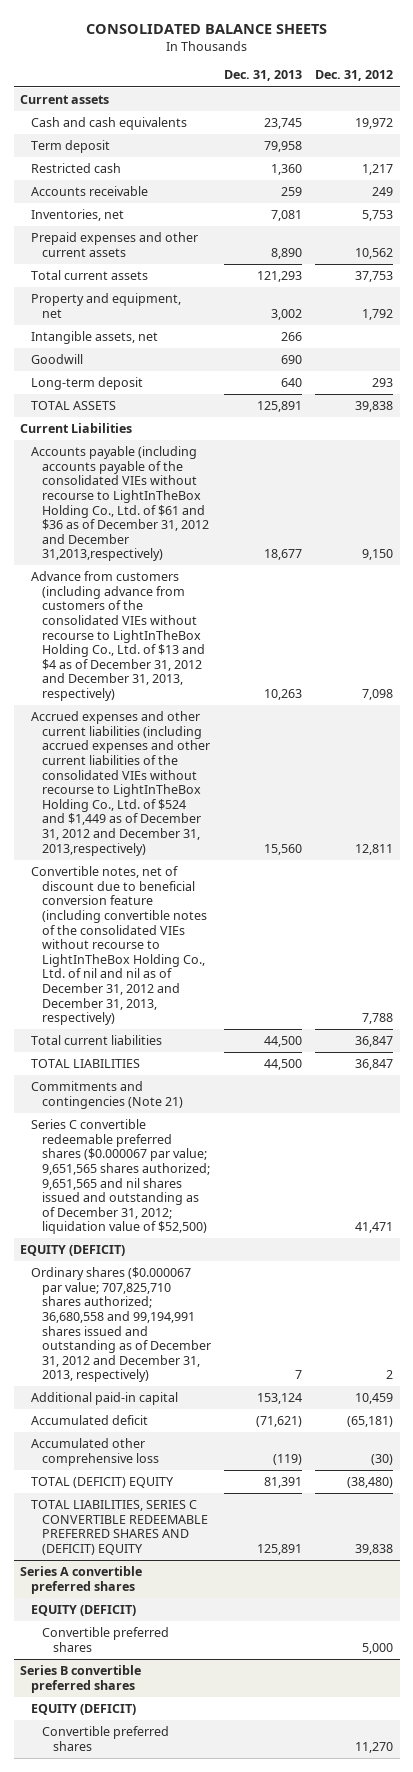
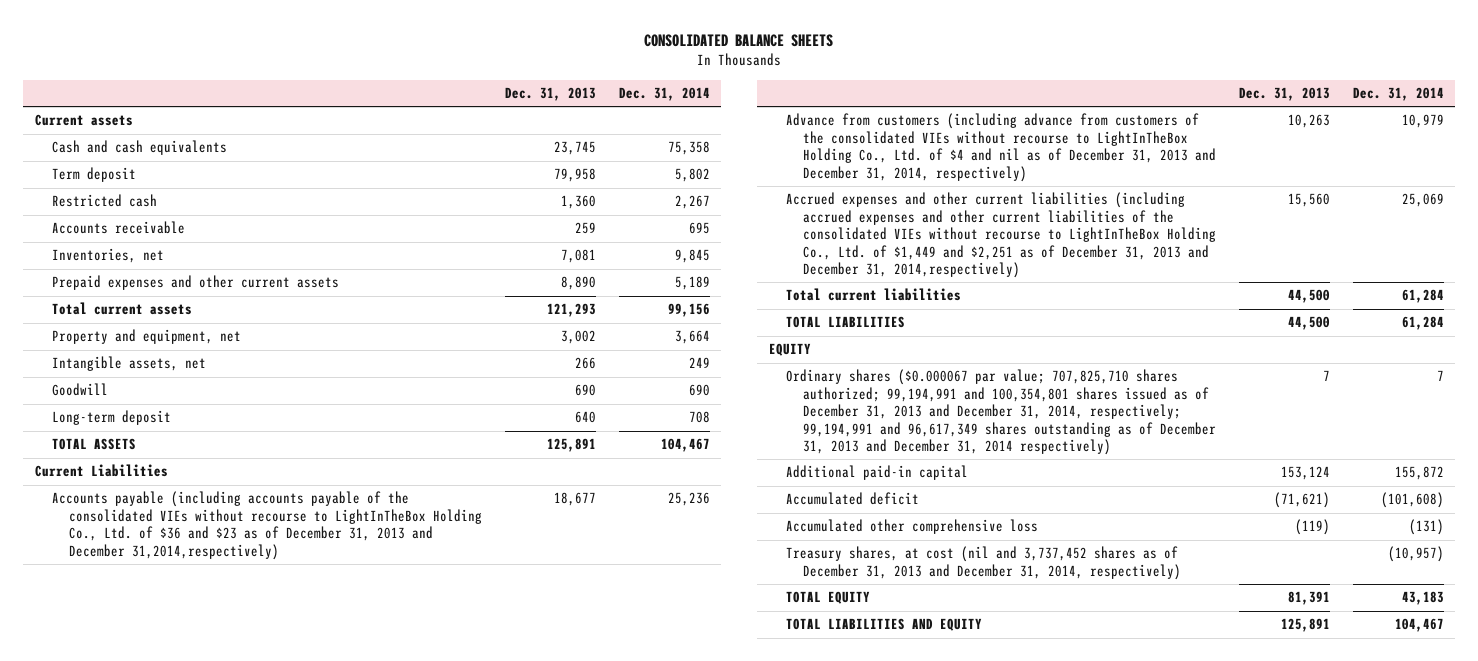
[315,70,394,82] Dec. 31, 2012 -> none
none -> [618,86,710,101] Dec. 31, 2014
[31,866,208,1026] Convertible notes, net of discount due to beneficial conversion feature (including convertible notes of the consolidated VIEs without recourse to LightInTheBox Holding Co., Ltd. of nil and nil as of December 31, 2012 and December 31, 2013, respectively) -> none
[31,446,210,562] Accounts payable (including accounts payable of the consolidated VIEs without recourse to LightInTheBox Holding Co., Ltd. of $61 and $36 as of December 31, 2012 and December 31,2013,respectively) -> [51,491,483,560] Accounts payable (including accounts payable of the consolidated VIEs without recourse to LightInTheBox Holding Co., Ltd. of $36 and $23 as of December 31, 2013 and December 31,2014,respectively)
[31,571,206,701] Advance from customers (including advance from customers of the consolidated VIEs without recourse to LightInTheBox Holding Co., Ltd. of $13 and $4 as of December 31, 2012 and December 31, 2013, respectively) -> [785,113,1217,182] Advance from customers (including advance from customers of the consolidated VIEs without recourse to LightInTheBox Holding Co., Ltd. of $4 and nil as of December 31, 2013 and December 31, 2014, respectively)
[31,711,211,856] Accrued expenses and other current liabilities (including accrued expenses and other current liabilities of the consolidated VIEs without recourse to LightInTheBox Holding Co., Ltd. of $524 and $1,449 as of December 31, 2012 and December 31, 2013,respectively) -> [785,192,1217,279] Accrued expenses and other current liabilities (including accrued expenses and other current liabilities of the consolidated VIEs without recourse to LightInTheBox Holding Co., Ltd. of $1,449 and $2,251 as of December 31, 2013 and December 31, 2014,respectively)
[31,1081,184,1109] Commitments and contingencies (Note 21) -> none
[31,1119,211,1235] Series C convertible redeemable preferred shares ($0.000067 par value; 9,651,565 shares authorized; 9,651,565 and nil shares issued and outstanding as of December 31, 2012; liquidation value of $52,500) -> none
[20,1245,126,1257] EQUITY (DEFICIT) -> [768,343,811,357] EQUITY
[31,1267,212,1383] Ordinary shares ($0.000067 par value; 707,825,710 shares authorized; 36,680,558 and 99,194,991 shares issued and outstanding as of December 31, 2012 and December 31, 2013, respectively) -> [785,369,1217,456] Ordinary shares ($0.000067 par value; 707,825,710 shares authorized; 99,194,991 and 100,354,801 shares issued as of December 31, 2013 and December 31, 2014, respectively; 99,194,991 and 96,617,349 shares outstanding as of December 31, 2013 and December 31, 2014 respectively)
[20,1566,143,1594] Series A convertible preferred shares -> none
[31,1605,137,1617] EQUITY (DEFICIT) -> none
[42,1627,170,1652] Convertible preferred shares -> none
[20,1665,142,1693] Series B convertible preferred shares -> none
[31,1704,137,1716] EQUITY (DEFICIT) -> none
[42,1726,170,1751] Convertible preferred shares -> none
none -> [785,546,1182,580] Treasury shares, at cost (nil and 3,737,452 shares as of December 31, 2013 and December 31, 2014, respectively)
[31,1477,175,1489] TOTAL (DEFICIT) EQUITY -> [785,591,870,605] TOTAL EQUITY
[31,1500,209,1555] TOTAL LIABILITIES, SERIES C CONVERTIBLE REDEEMABLE PREFERRED SHARES AND (DEFICIT) EQUITY -> [785,618,982,632] TOTAL LIABILITIES AND EQUITY

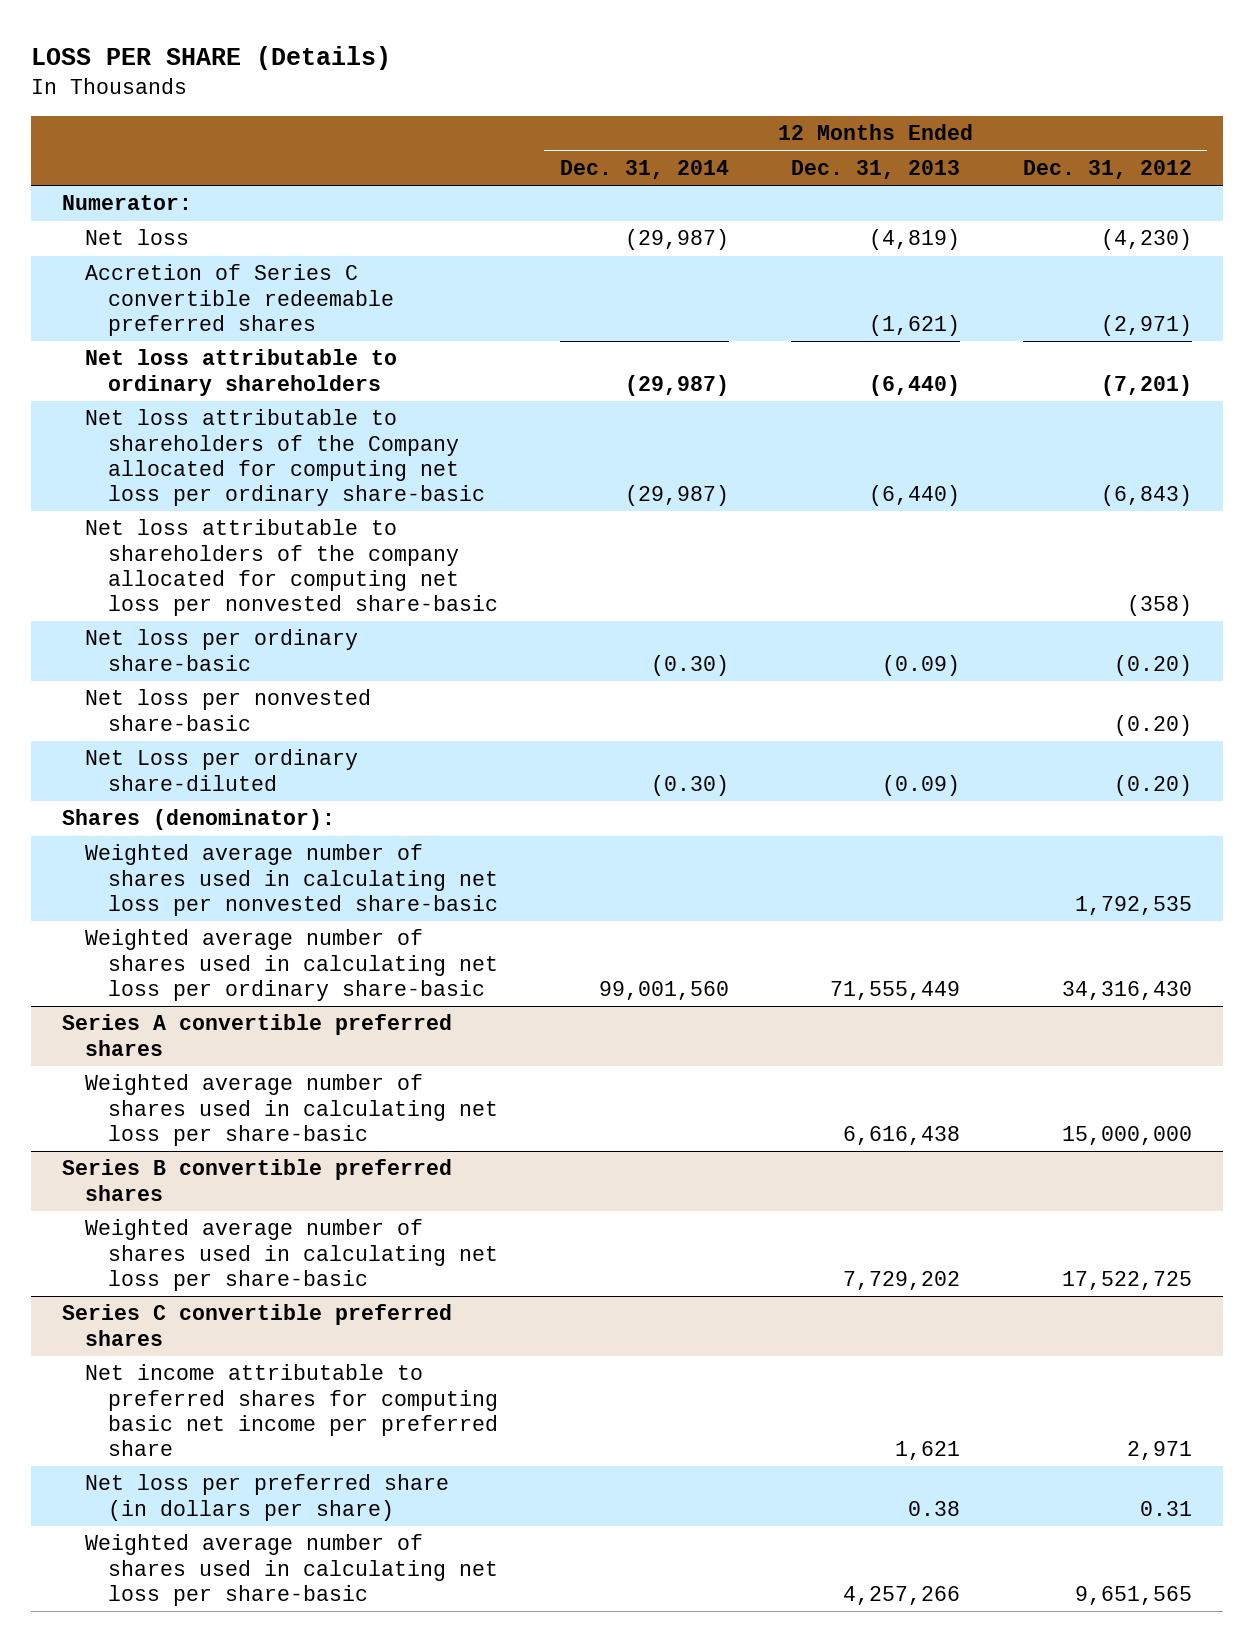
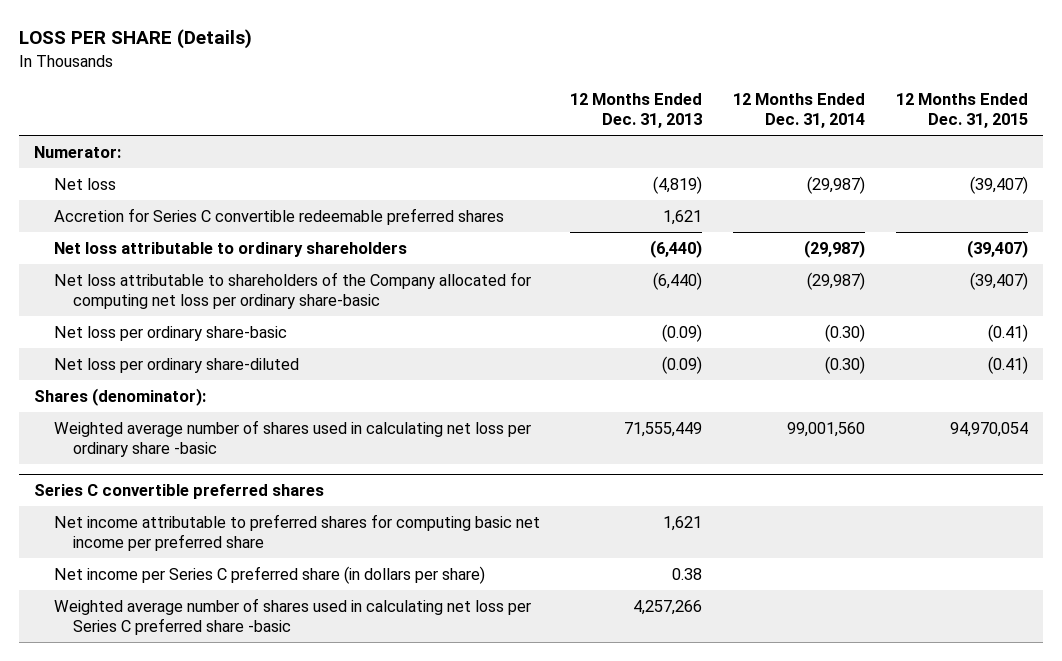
[1022,159,1192,179] Dec. 31, 2012 -> none
none -> [895,93,1028,129] 12 Months Ended Dec. 31, 2015
[84,264,394,337] Accretion of Series C convertible redeemable preferred shares -> [53,207,504,225] Accretion for Series C convertible redeemable preferred shares
[869,315,961,337] (1,621) -> [663,209,703,225] 1,621
[84,519,498,617] Net loss attributable to shareholders of the company allocated for computing net loss per nonvested share-basic -> none
[84,689,371,731] Net loss per nonvested share-basic -> none
[84,749,358,791] Net Loss per ordinary share-diluted -> [53,357,299,373] Net loss per ordinary share-diluted
[84,844,498,917] Weighted average number of shares used in calculating net loss per nonvested share-basic -> none
[62,1014,453,1056] Series A convertible preferred shares -> none
[84,1074,498,1147] Weighted average number of shares used in calculating net loss per share-basic -> none
[62,1159,453,1201] Series B convertible preferred shares -> none
[84,1219,498,1292] Weighted average number of shares used in calculating net loss per share-basic -> none
[84,929,498,1002] Weighted average number of shares used in calculating net loss per ordinary share-basic -> [53,419,531,457] Weighted average number of shares used in calculating net loss per ordinary share -basic
[84,1474,449,1521] Net loss per preferred share (in dollars per share) -> [53,565,485,584] Net income per Series C preferred share (in dollars per share)
[84,1534,498,1607] Weighted average number of shares used in calculating net loss per share-basic -> [53,597,531,635] Weighted average number of shares used in calculating net loss per Series C preferred share -basic

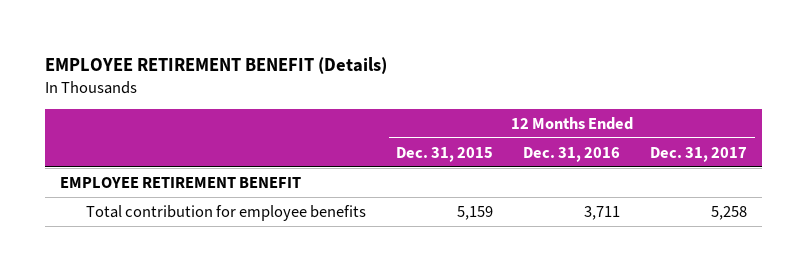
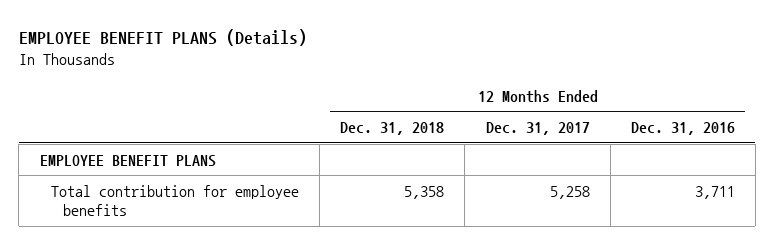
[45,56,388,74] EMPLOYEE RETIREMENT BENEFIT (Details) -> [18,29,307,47] EMPLOYEE BENEFIT PLANS (Details)
[396,146,494,162] Dec. 31, 2015 -> none
none -> [340,121,445,135] Dec. 31, 2018
[60,176,302,188] EMPLOYEE RETIREMENT BENEFIT -> [39,154,216,167] EMPLOYEE BENEFIT PLANS

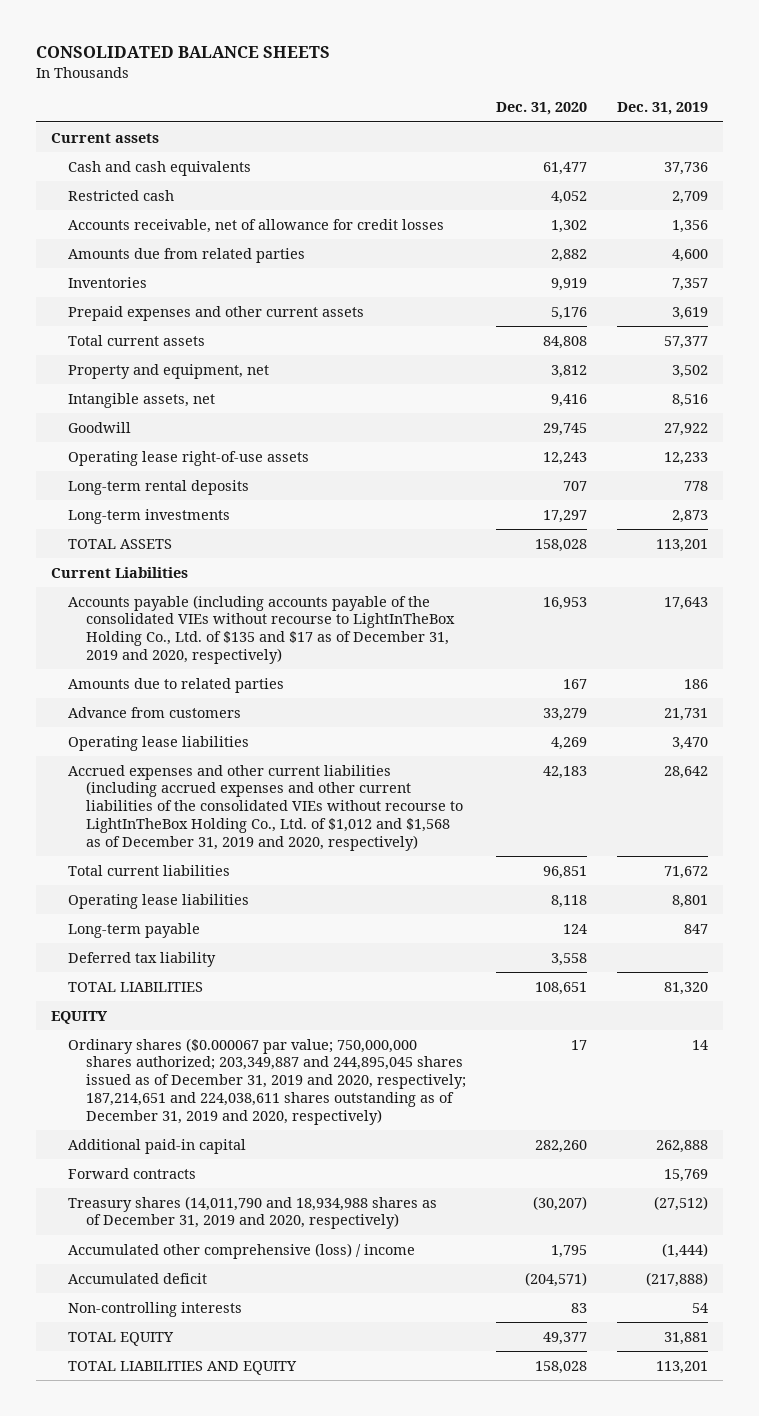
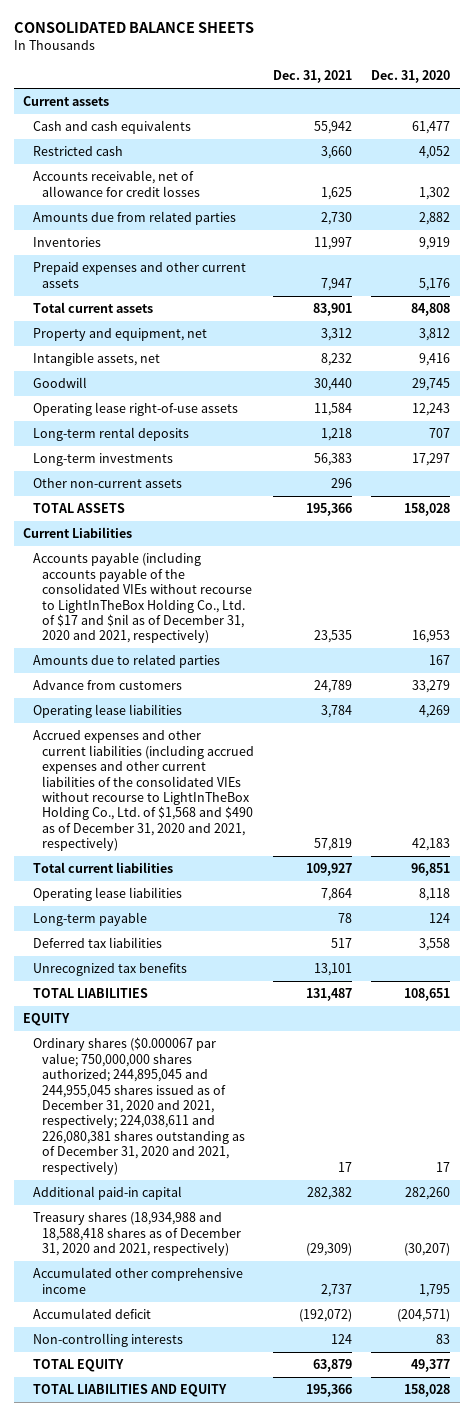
[617,102,709,116] Dec. 31, 2019 -> none
none -> [273,69,353,83] Dec. 31, 2021
none -> [32,478,182,489] Other non-current assets
[68,594,455,664] Accounts payable (including accounts payable of the consolidated VIEs without recourse to LightInTheBox Holding Co., Ltd. of $135 and $17 as of December 31, 2019 and 2020, respectively) -> [32,552,252,644] Accounts payable (including accounts payable of the consolidated VIEs without recourse to LightInTheBox Holding Co., Ltd. of $17 and $nil as of December 31, 2020 and 2021, respectively)
[68,764,463,851] Accrued expenses and other current liabilities (including accrued expenses and other current liabilities of the consolidated VIEs without recourse to LightInTheBox Holding Co., Ltd. of $1,012 and $1,568 as of December 31, 2019 and 2020, respectively) -> [32,730,254,852] Accrued expenses and other current liabilities (including accrued expenses and other current liabilities of the consolidated VIEs without recourse to LightInTheBox Holding Co., Ltd. of $1,568 and $490 as of December 31, 2020 and 2021, respectively)
[68,951,217,967] Deferred tax liability -> [32,937,162,949] Deferred tax liabilities
none -> [32,963,187,977] Unrecognized tax benefits
[68,1037,466,1125] Ordinary shares ($0.000067 par value; 750,000,000 shares authorized; 203,349,887 and 244,895,045 shares issued as of December 31, 2019 and 2020, respectively; 187,214,651 and 224,038,611 shares outstanding as of December 31, 2019 and 2020, respectively) -> [32,1037,245,1175] Ordinary shares ($0.000067 par value; 750,000,000 shares authorized; 244,895,045 and 244,955,045 shares issued as of December 31, 2020 and 2021, respectively; 224,038,611 and 226,080,381 shares outstanding as of December 31, 2020 and 2021, respectively)
[68,1167,197,1179] Forward contracts -> none
[68,1195,438,1230] Treasury shares (14,011,790 and 18,934,988 shares as of December 31, 2019 and 2020, respectively) -> [32,1212,241,1257] Treasury shares (18,934,988 and 18,588,418 shares as of December 31, 2020 and 2021, respectively)
[68,1242,416,1259] Accumulated other comprehensive (loss) / income -> [32,1267,243,1294] Accumulated other comprehensive income

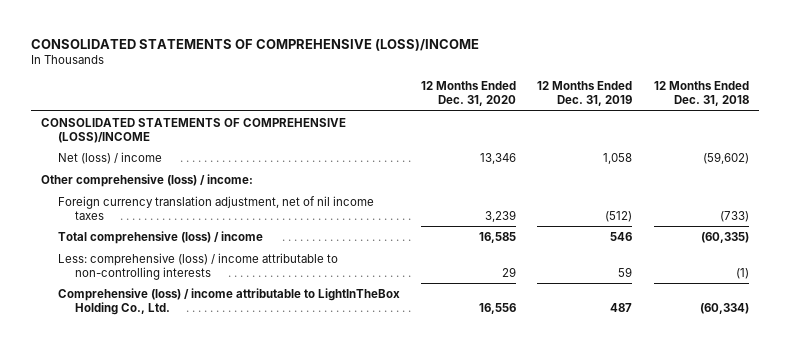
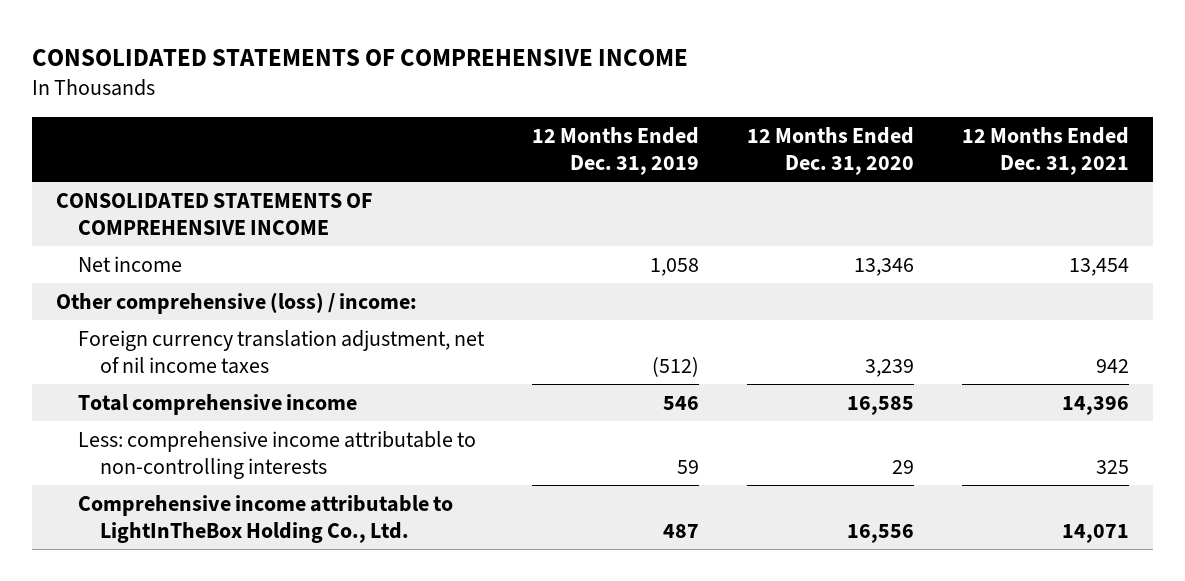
[30,38,479,51] CONSOLIDATED STATEMENTS OF COMPREHENSIVE (LOSS)/INCOME -> [32,48,689,66] CONSOLIDATED STATEMENTS OF COMPREHENSIVE INCOME
[653,81,749,107] 12 Months Ended Dec. 31, 2018 -> none
none -> [961,126,1129,175] 12 Months Ended Dec. 31, 2021
[41,117,347,143] CONSOLIDATED STATEMENTS OF COMPREHENSIVE (LOSS)/INCOME -> [56,192,374,235] CONSOLIDATED STATEMENTS OF COMPREHENSIVE INCOME
[58,151,163,164] Net (loss) / income -> [78,255,183,272] Net income
[58,230,264,244] Total comprehensive (loss) / income -> [78,393,358,415] Total comprehensive income
[58,252,339,280] Less: comprehensive (loss) / income attributable to non-controlling interests -> [78,430,477,479] Less: comprehensive income attributable to non-controlling interests
[58,287,401,315] Comprehensive (loss) / income attributable to LightInTheBox Holding Co., Ltd. -> [78,494,454,543] Comprehensive income attributable to LightInTheBox Holding Co., Ltd.

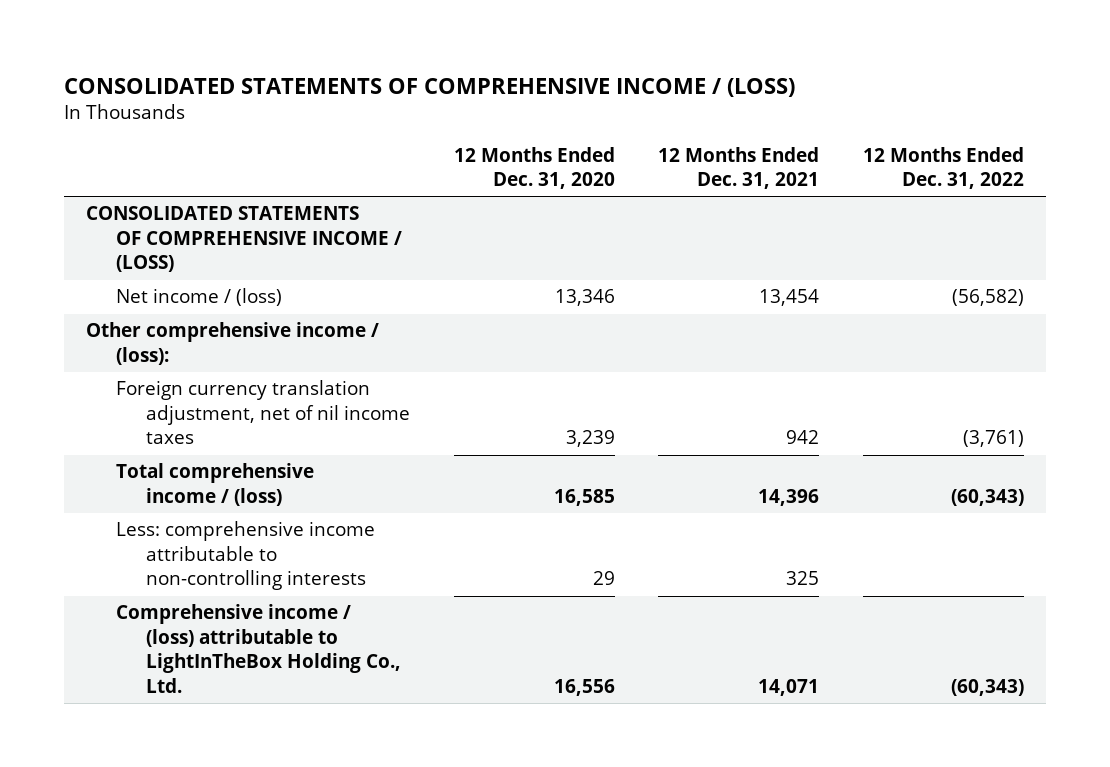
[32,48,689,66] CONSOLIDATED STATEMENTS OF COMPREHENSIVE INCOME -> [64,77,796,97] CONSOLIDATED STATEMENTS OF COMPREHENSIVE INCOME / (LOSS)
[532,126,700,175] 12 Months Ended Dec. 31, 2019 -> none
none -> [862,146,1024,190] 12 Months Ended Dec. 31, 2022
[56,192,374,235] CONSOLIDATED STATEMENTS OF COMPREHENSIVE INCOME -> [86,206,403,273] CONSOLIDATED STATEMENTS OF COMPREHENSIVE INCOME / (LOSS)
[78,255,183,272] Net income -> [116,288,283,307] Net income / (loss)
[56,291,418,314] Other comprehensive (loss) / income: -> [86,322,380,365] Other comprehensive income / (loss):
[78,393,358,415] Total comprehensive income -> [116,463,315,506] Total comprehensive income / (loss)
[78,494,454,543] Comprehensive income attributable to LightInTheBox Holding Co., Ltd. -> [116,604,402,693] Comprehensive income / (loss) attributable to LightInTheBox Holding Co., Ltd.

